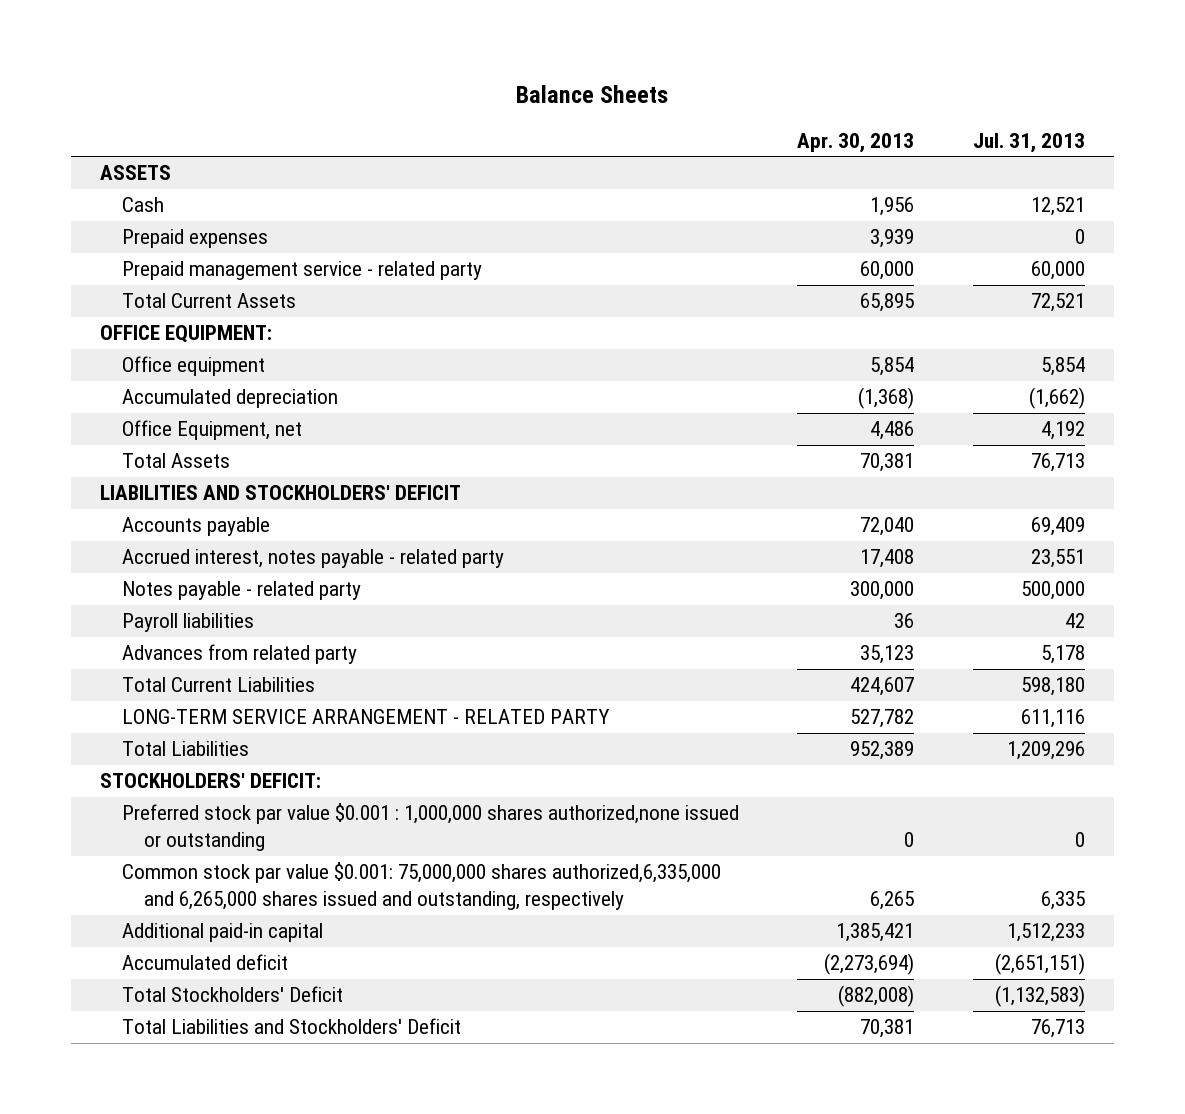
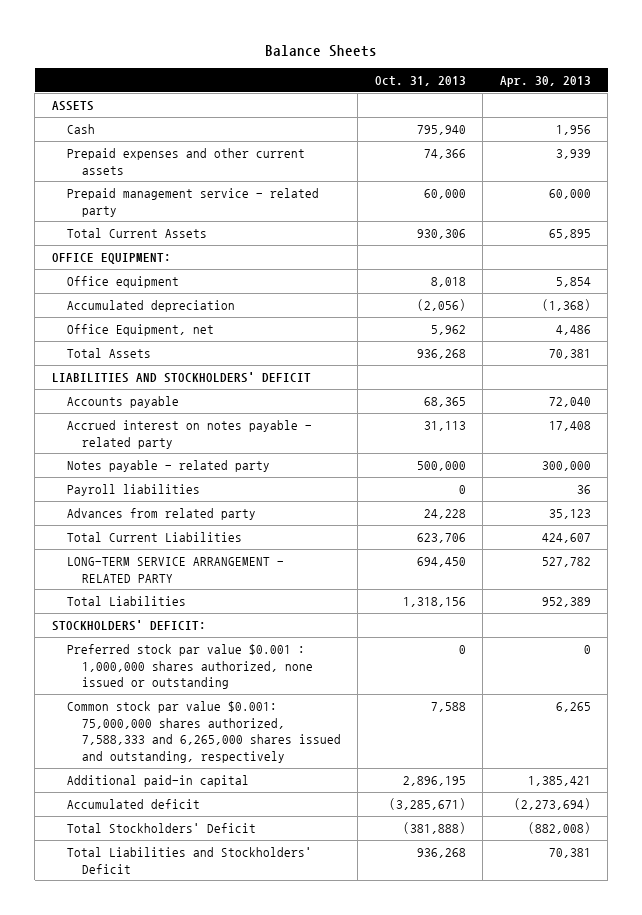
[972,132,1085,153] Jul. 31, 2013 -> none
none -> [374,76,466,87] Oct. 31, 2013
[122,229,269,249] Prepaid expenses -> [66,147,305,175] Prepaid expenses and other current assets
[122,549,505,569] Accrued interest, notes payable - related party -> [66,419,312,449] Accrued interest on notes payable - related party
[122,803,740,851] Preferred stock par value $0.001 : 1,000,000 shares authorized,none issued or outstanding -> [66,643,314,690] Preferred stock par value $0.001 : 1,000,000 shares authorized, none issued or outstanding
[122,862,722,910] Common stock par value $0.001: 75,000,000 shares authorized,6,335,000 and 6,265,000 shares issued and outstanding, respectively -> [66,700,342,764] Common stock par value $0.001: 75,000,000 shares authorized, 7,588,333 and 6,265,000 shares issued and outstanding, respectively

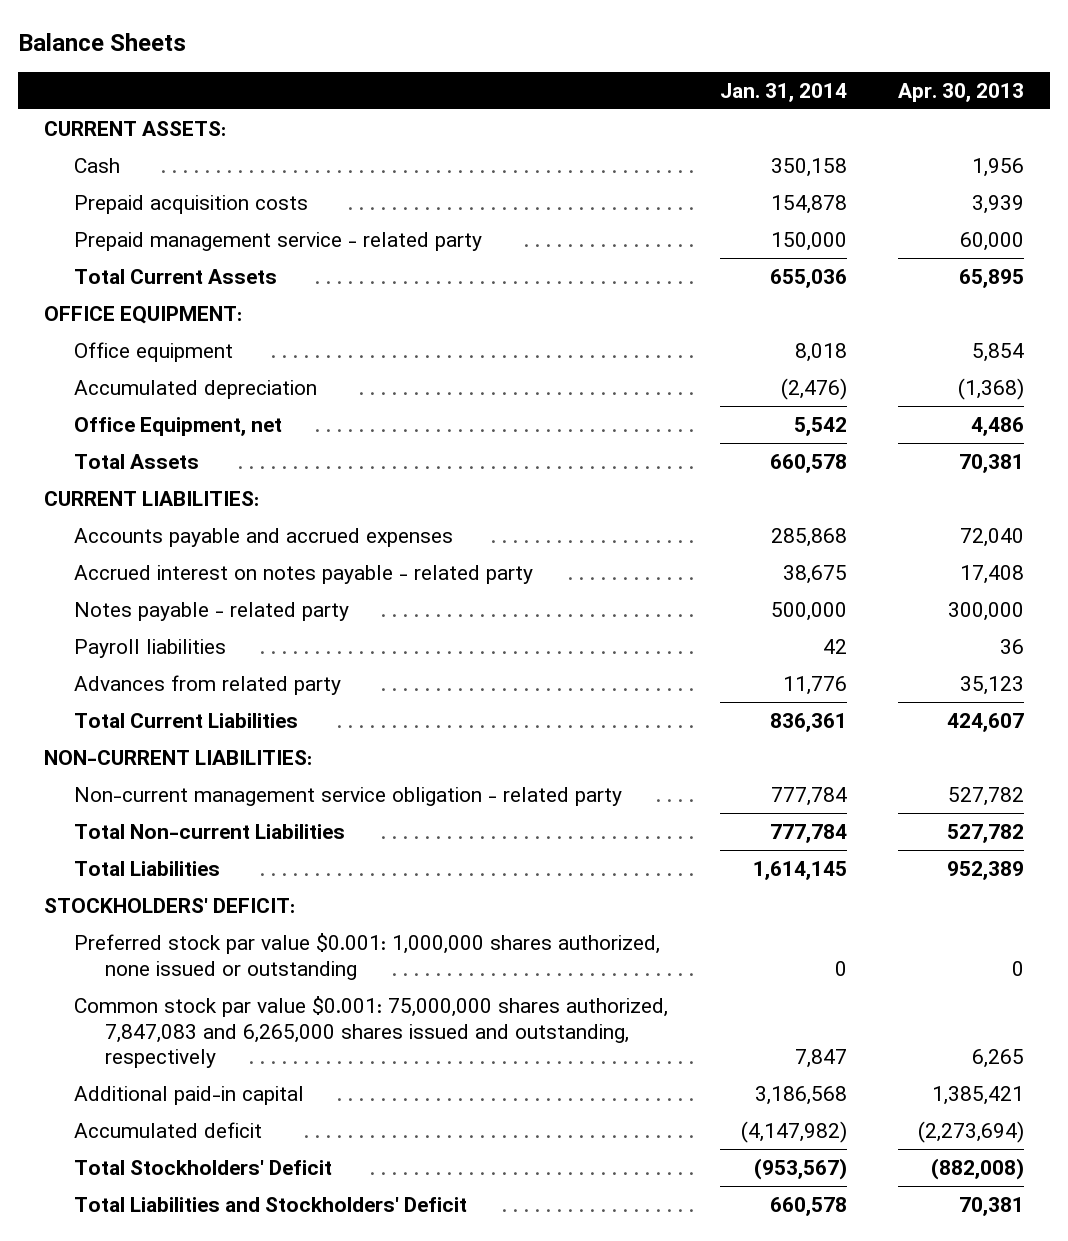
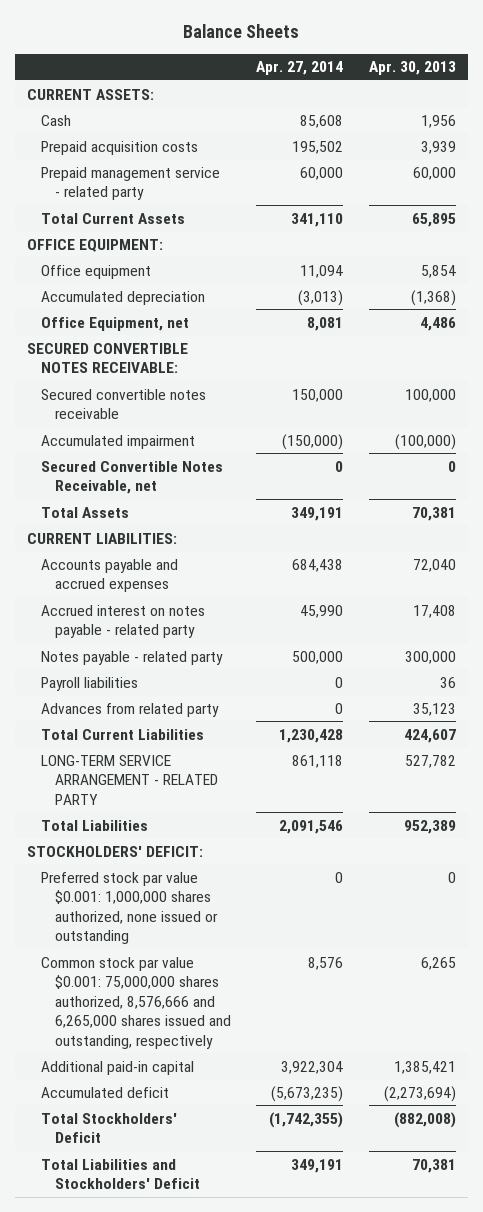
[719,82,847,102] Jan. 31, 2014 -> none
none -> [256,61,344,76] Apr. 27, 2014
none -> [27,342,189,374] SECURED CONVERTIBLE NOTES RECEIVABLE:
none -> [41,388,207,420] Secured convertible notes receivable
none -> [41,434,196,449] Accumulated impairment
none -> [41,460,224,495] Secured Convertible Notes Receivable, net
[43,749,312,765] NON-CURRENT LIABILITIES: -> none
[74,823,346,839] Total Non-current Liabilities -> none
[74,786,623,806] Non-current management service obligation - related party -> [41,754,219,805] LONG-TERM SERVICE ARRANGEMENT - RELATED PARTY
[74,995,669,1069] Common stock par value $0.001: 75,000,000 shares authorized, 7,847,083 and 6,265,000 shares issued and outstanding, respectively -> [41,956,232,1049] Common stock par value $0.001: 75,000,000 shares authorized, 8,576,666 and 6,265,000 shares issued and outstanding, respectively

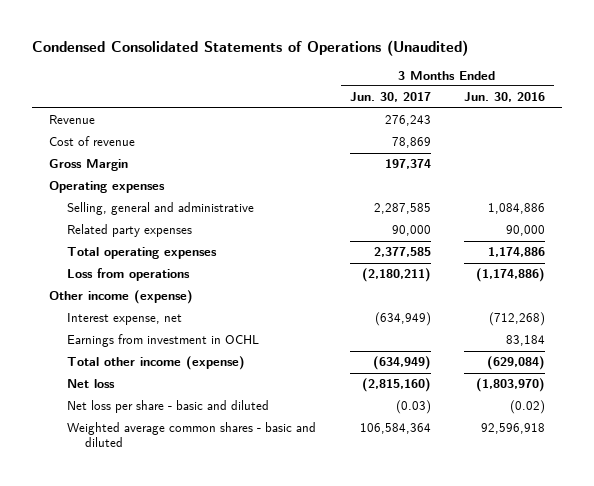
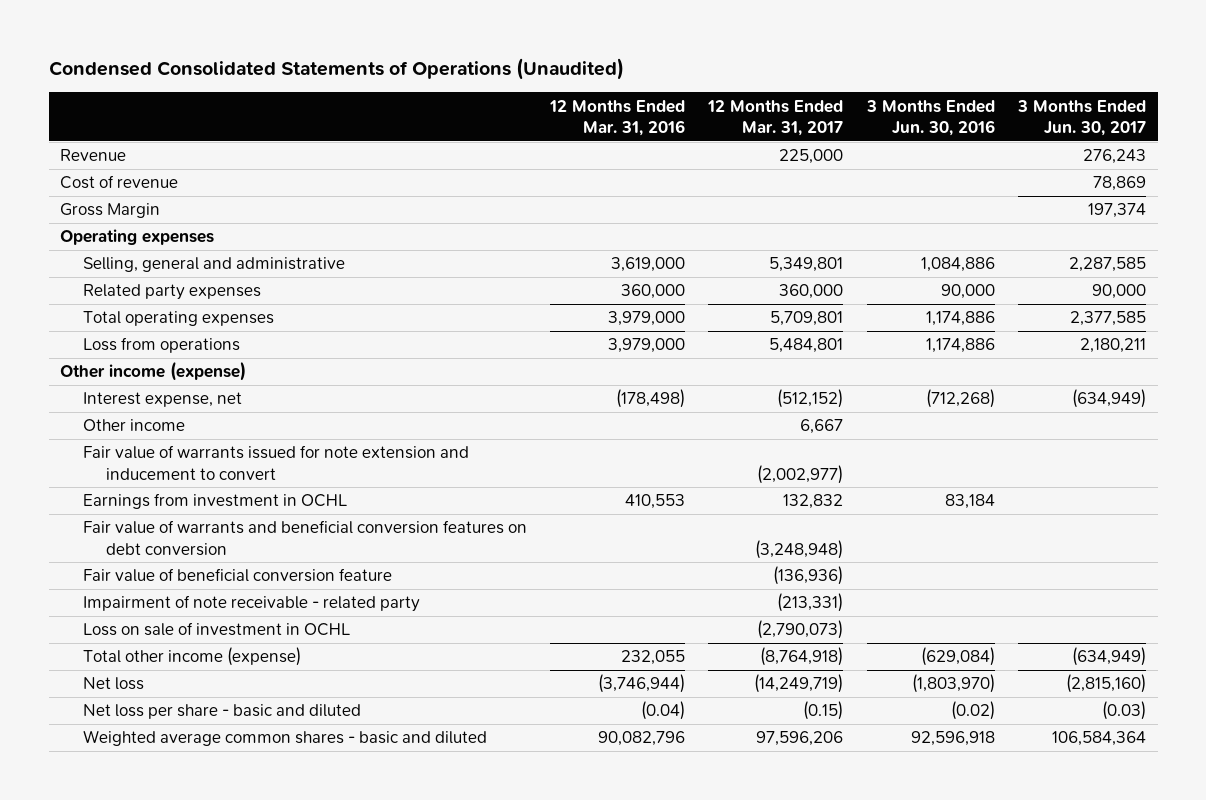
none -> [549,99,686,136] 12 Months Ended Mar. 31, 2016
none -> [707,99,844,136] 12 Months Ended Mar. 31, 2017
[361,268,431,283] (2,180,211) -> [1079,338,1146,354] 2,180,211
[476,268,546,283] (1,174,886) -> [925,338,995,354] 1,174,886
none -> [83,419,186,432] Other income
none -> [83,445,470,480] Fair value of warrants issued for note extension and inducement to convert
none -> [83,520,528,556] Fair value of warrants and beneficial conversion features on debt conversion
none -> [83,568,393,583] Fair value of beneficial conversion feature
none -> [83,595,421,613] Impairment of note receivable - related party
none -> [83,622,351,637] Loss on sale of investment in OCHL

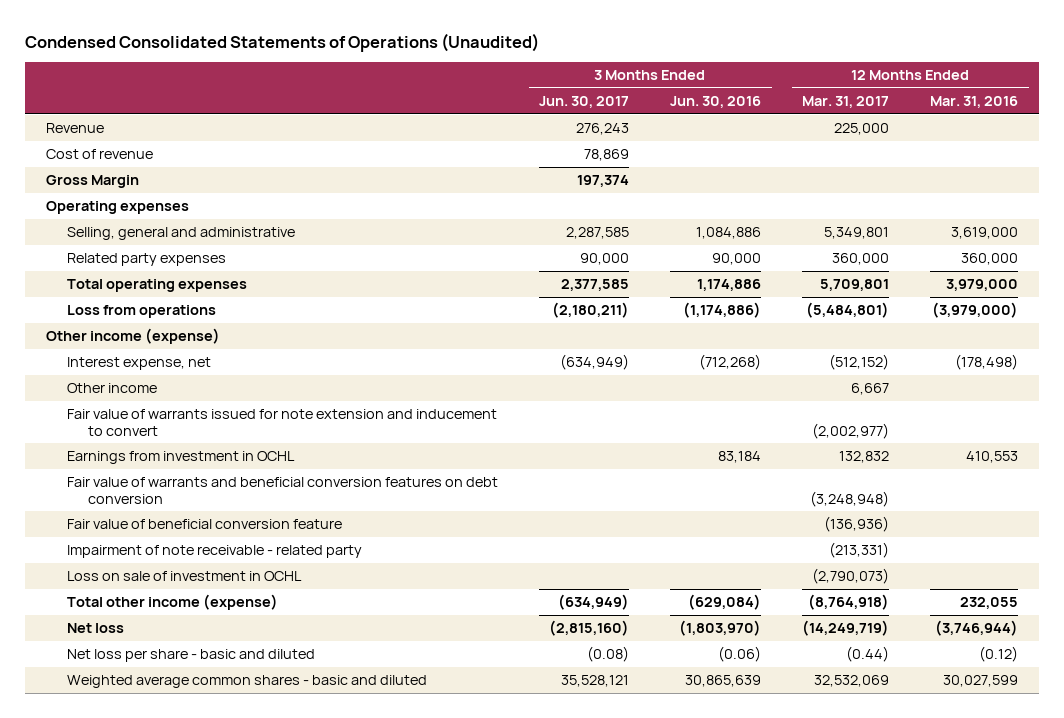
[608,338,686,354] 3,979,000 -> [932,302,1019,319] (3,979,000)
[769,338,844,354] 5,484,801 -> [806,302,890,319] (5,484,801)
[925,338,995,354] 1,174,886 -> [683,302,762,319] (1,174,886)
[1079,338,1146,354] 2,180,211 -> [552,302,630,319] (2,180,211)
[641,701,686,721] (0.04) -> [979,646,1019,663] (0.12)
[803,701,844,721] (0.15) -> [846,646,890,663] (0.44)
[950,701,995,721] (0.02) -> [718,646,762,663] (0.06)
[1101,701,1146,721] (0.03) -> [587,646,630,663] (0.08)
[598,731,686,747] 90,082,796 -> [943,675,1019,688] 30,027,599
[756,731,844,747] 97,596,206 -> [814,675,890,688] 32,532,069
[910,731,995,747] 92,596,918 -> [685,675,762,688] 30,865,639
[1051,731,1146,747] 106,584,364 -> [561,675,630,688] 35,528,121

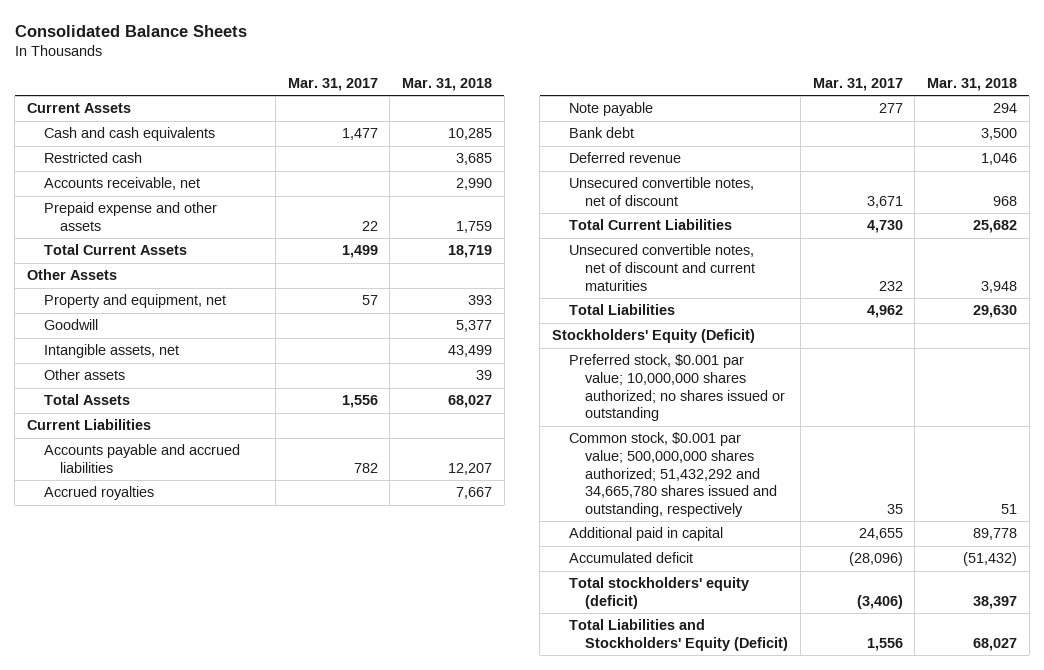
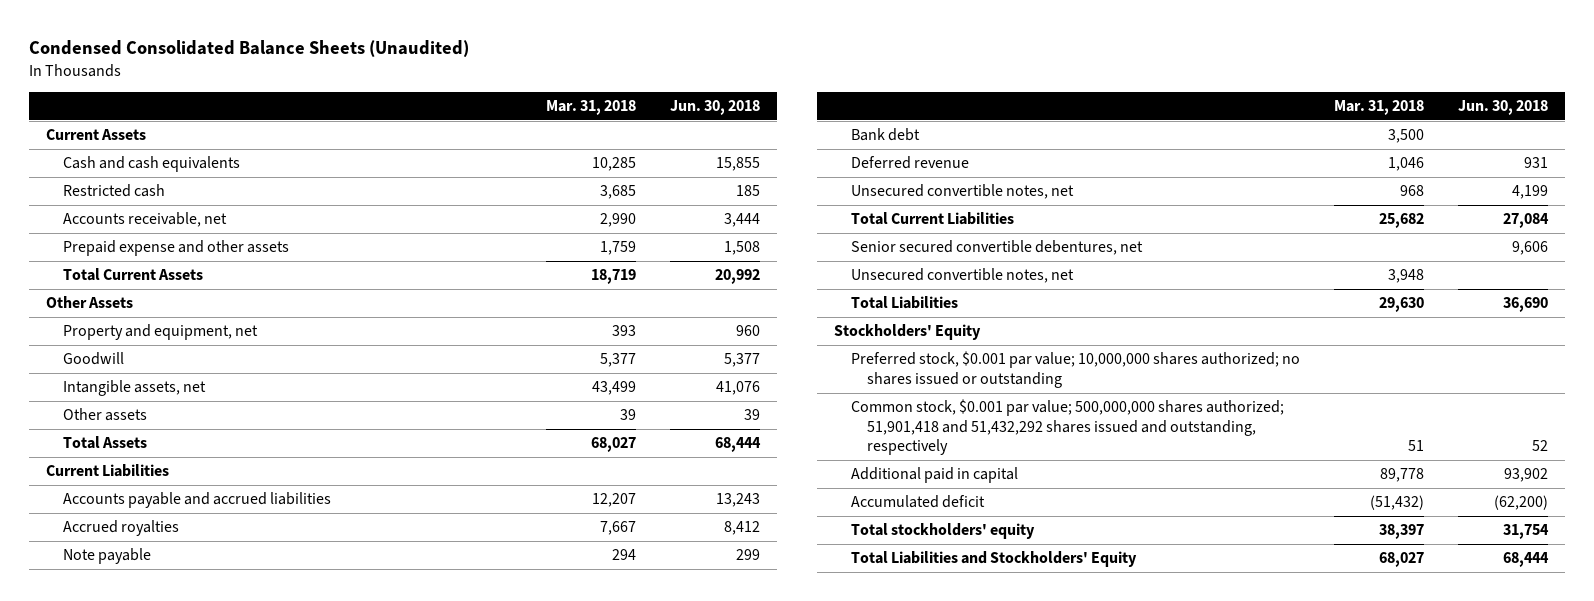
[14,24,247,37] Consolidated Balance Sheets -> [29,40,470,58] Condensed Consolidated Balance Sheets (Unaudited)
[287,77,378,91] Mar. 31, 2017 -> none
none -> [670,99,761,115] Jun. 30, 2018
[568,177,754,206] Unsecured convertible notes, net of discount -> [850,184,1074,200] Unsecured convertible notes, net
none -> [850,240,1143,256] Senior secured convertible debentures, net
[568,244,756,291] Unsecured convertible notes, net of discount and current maturities -> [850,268,1074,284] Unsecured convertible notes, net
[551,329,755,344] Stockholders' Equity (Deficit) -> [833,324,981,341] Stockholders' Equity
[568,432,778,517] Common stock, $0.001 par value; 500,000,000 shares authorized; 51,432,292 and 34,665,780 shares issued and outstanding, respectively -> [850,399,1284,456] Common stock, $0.001 par value; 500,000,000 shares authorized; 51,901,418 and 51,432,292 shares issued and outstanding, respectively
[568,577,749,609] Total stockholders' equity (deficit) -> [850,523,1035,540] Total stockholders' equity
[568,619,789,651] Total Liabilities and Stockholders' Equity (Deficit) -> [850,551,1137,568] Total Liabilities and Stockholders' Equity

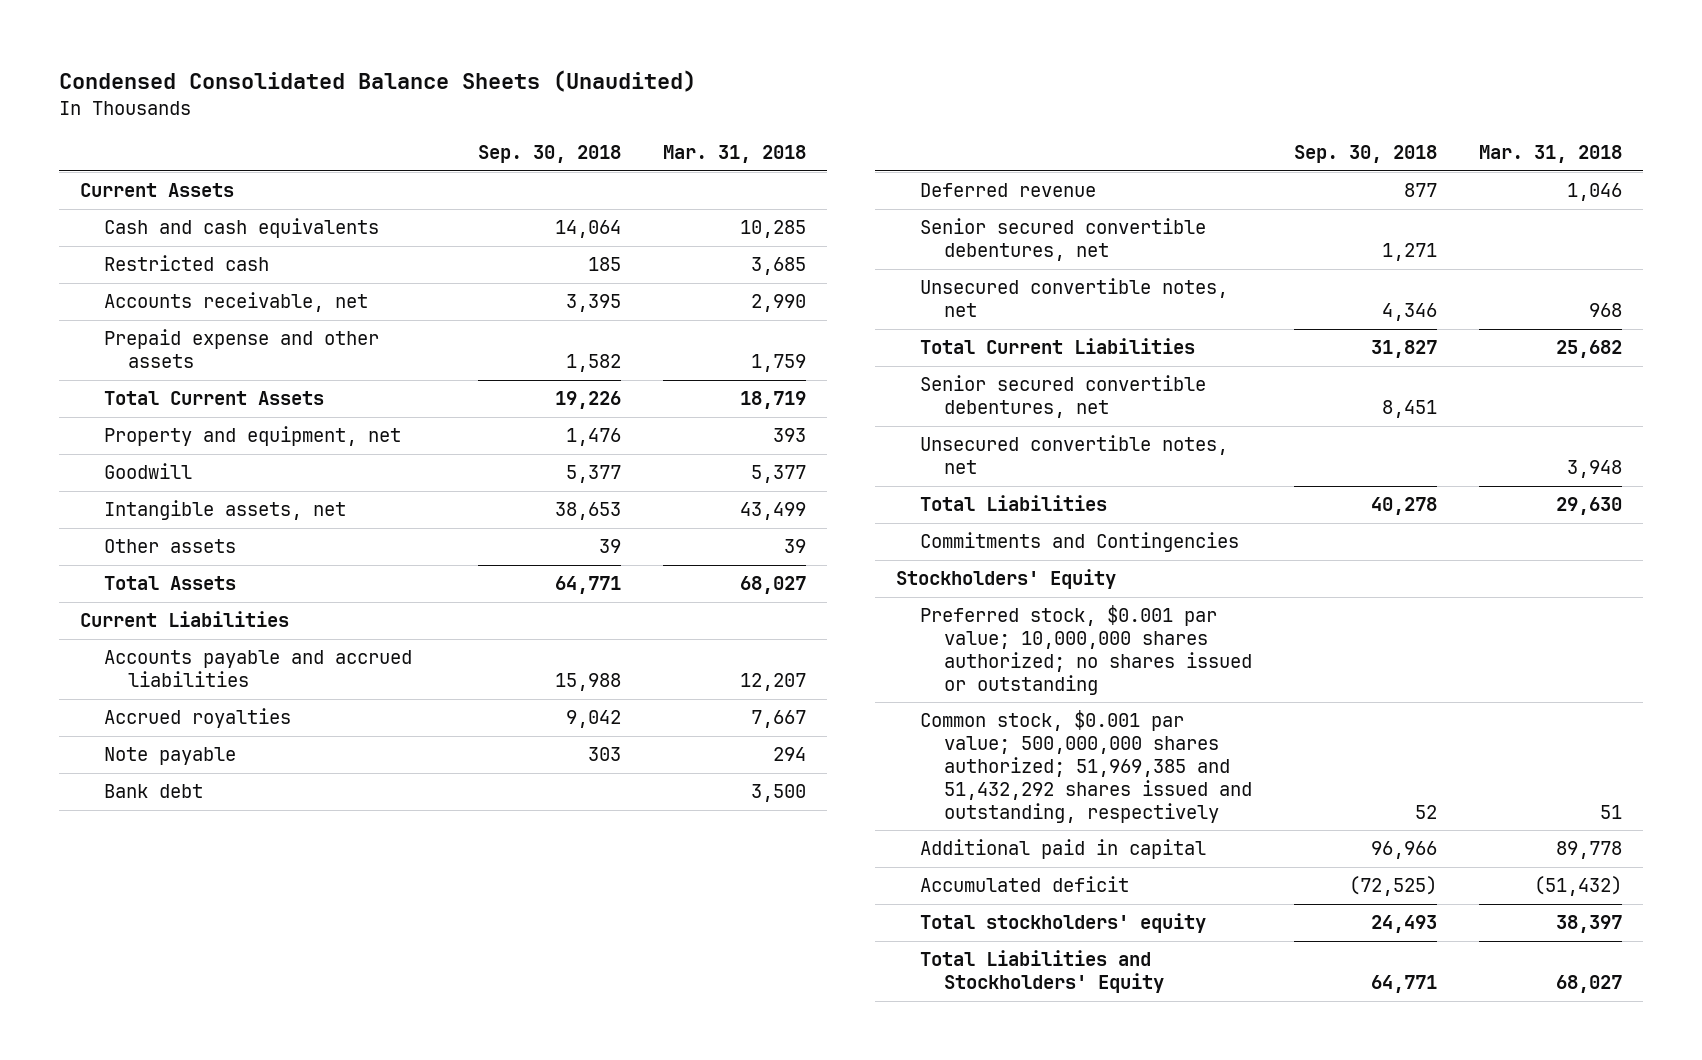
[670,99,761,115] Jun. 30, 2018 -> none
none -> [478,145,622,164] Sep. 30, 2018
[46,296,134,309] Other Assets -> none
none -> [919,218,1206,262] Senior secured convertible debentures, net
none -> [919,532,1239,553] Commitments and Contingencies
[850,399,1284,456] Common stock, $0.001 par value; 500,000,000 shares authorized; 51,901,418 and 51,432,292 shares issued and outstanding, respectively -> [919,710,1252,823] Common stock, $0.001 par value; 500,000,000 shares authorized; 51,969,385 and 51,432,292 shares issued and outstanding, respectively

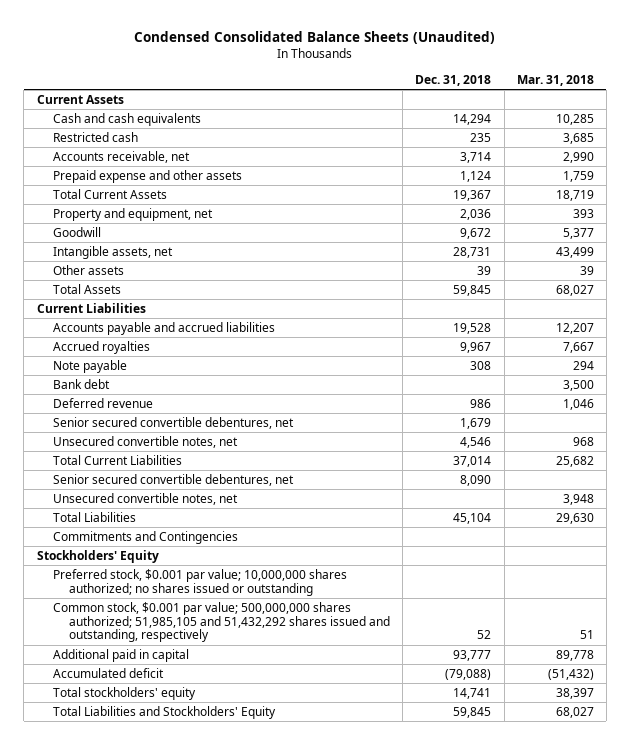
[478,145,622,164] Sep. 30, 2018 -> none
none -> [415,75,492,87] Dec. 31, 2018
[919,710,1252,823] Common stock, $0.001 par value; 500,000,000 shares authorized; 51,969,385 and 51,432,292 shares issued and outstanding, respectively -> [52,601,391,643] Common stock, $0.001 par value; 500,000,000 shares authorized; 51,985,105 and 51,432,292 shares issued and outstanding, respectively

